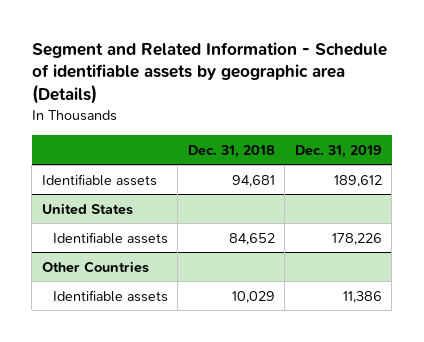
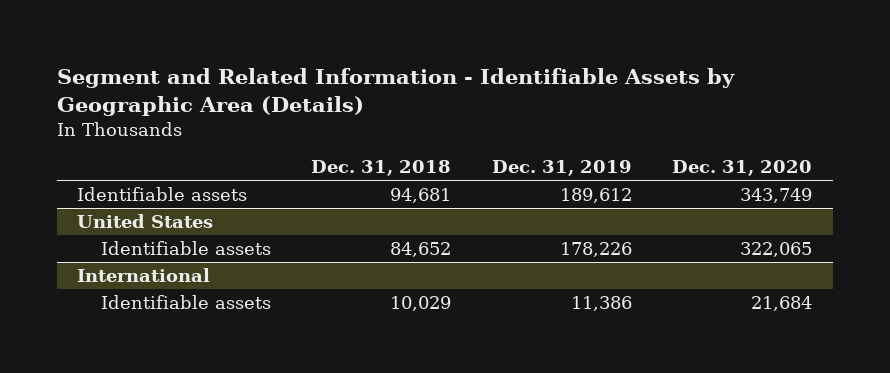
[31,41,387,105] Segment and Related Information - Schedule of identifiable assets by geographic area (Details) -> [56,68,735,116] Segment and Related Information - Identifiable Assets by Geographic Area (Details)
none -> [672,160,813,177] Dec. 31, 2020
[41,260,149,273] Other Countries -> [77,267,211,282] International

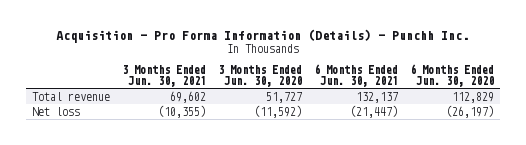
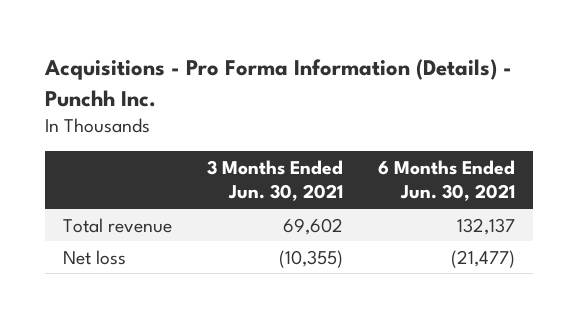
[56,29,470,44] Acquisition - Pro Forma Information (Details) - Punchh Inc. -> [44,59,513,107] Acquisitions - Pro Forma Information (Details) - Punchh Inc.
[218,64,303,87] 3 Months Ended Jun. 30, 2020 -> none
[410,63,495,87] 6 Months Ended Jun. 30, 2020 -> none
[350,104,399,118] (21,447) -> [451,249,516,268] (21,477)

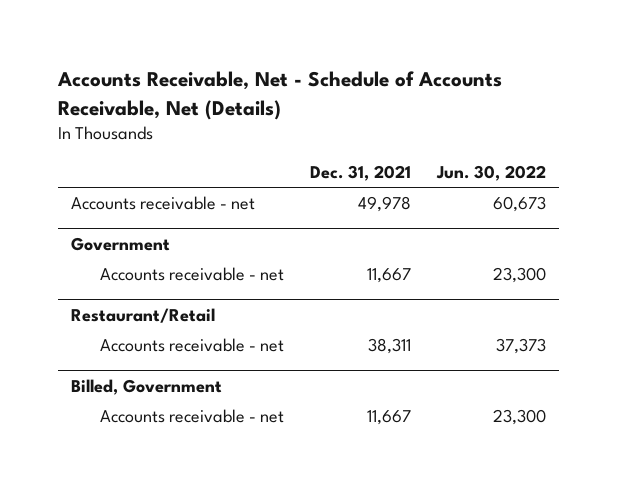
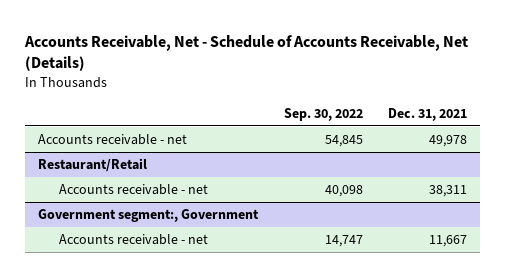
[436,165,547,182] Jun. 30, 2022 -> none
none -> [283,107,363,121] Sep. 30, 2022
[71,236,171,251] Government -> none
[99,266,284,281] Accounts receivable - net -> none
[71,378,223,395] Billed, Government -> none
none -> [38,208,260,222] Government segment:, Government

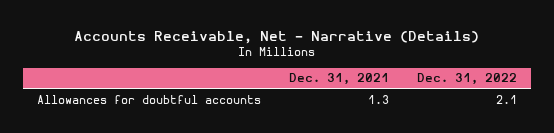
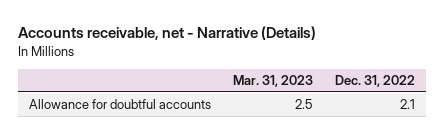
[73,30,479,44] Accounts Receivable, Net - Narrative (Details) -> [18,26,317,41] Accounts receivable, net - Narrative (Details)
[288,73,389,86] Dec. 31, 2021 -> none
none -> [233,75,314,88] Mar. 31, 2023
[36,94,261,104] Allowances for doubtful accounts -> [29,99,212,110] Allowance for doubtful accounts

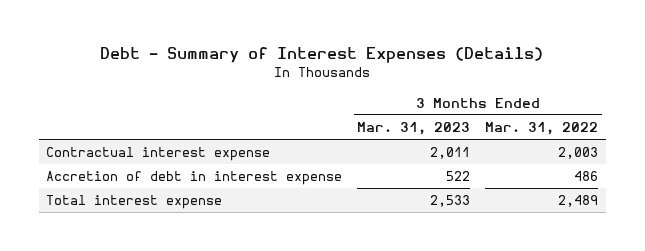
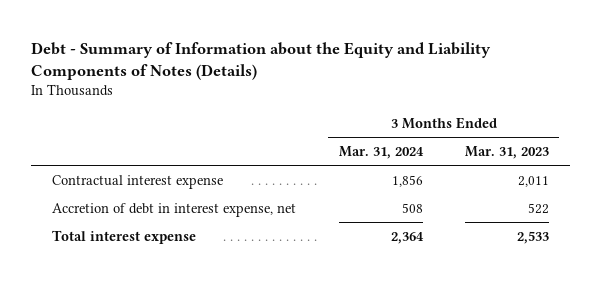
[100,47,544,64] Debt - Summary of Interest Expenses (Details) -> [31,41,492,80] Debt - Summary of Information about the Equity and Liability Components of Notes (Details)
[485,122,599,136] Mar. 31, 2022 -> none
none -> [338,145,424,159] Mar. 31, 2024
[46,171,343,186] Accretion of debt in interest expense -> [52,202,297,217] Accretion of debt in interest expense, net

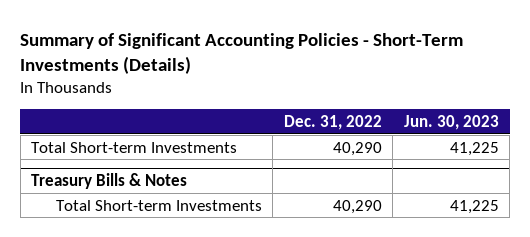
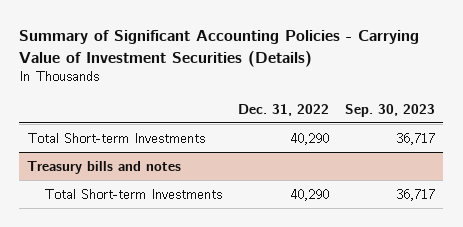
[20,32,464,75] Summary of Significant Accounting Policies - Short-Term Investments (Details) -> [19,30,420,67] Summary of Significant Accounting Policies - Carrying Value of Investment Securities (Details)
[403,114,499,130] Jun. 30, 2023 -> none
none -> [345,104,436,118] Sep. 30, 2023
[31,173,188,190] Treasury Bills & Notes -> [27,160,182,174] Treasury bills and notes

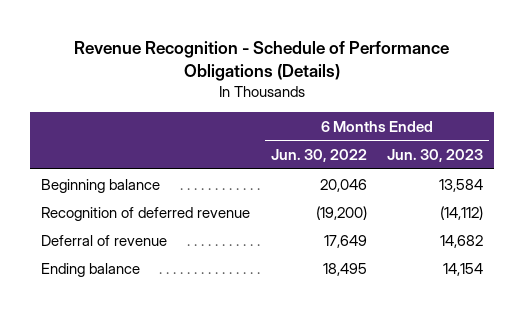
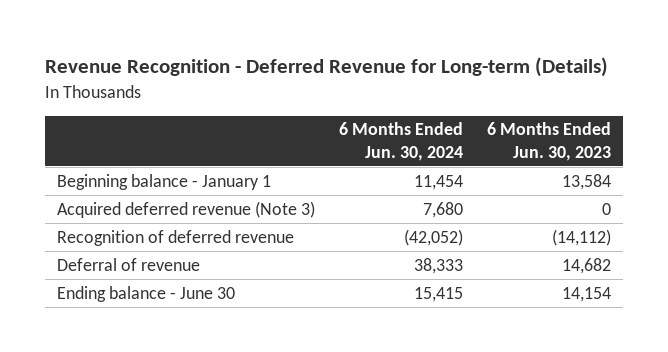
[74,40,450,81] Revenue Recognition - Schedule of Performance Obligations (Details) -> [44,57,608,78] Revenue Recognition - Deferred Revenue for Long-term (Details)
[270,149,367,163] Jun. 30, 2022 -> none
none -> [339,122,464,161] 6 Months Ended Jun. 30, 2024
[40,178,160,193] Beginning balance -> [56,173,271,190] Beginning balance - January 1
none -> [56,200,315,218] Acquired deferred revenue (Note 3)
[40,262,140,277] Ending balance -> [56,285,235,302] Ending balance - June 30

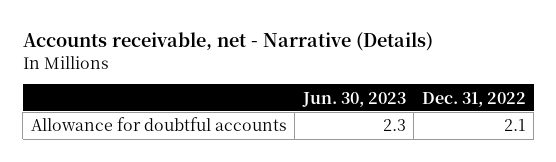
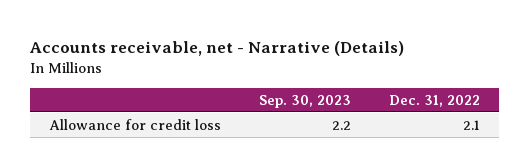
[301,91,406,107] Jun. 30, 2023 -> none
none -> [258,94,351,108] Sep. 30, 2023
[30,117,287,132] Allowance for doubtful accounts -> [48,118,221,130] Allowance for credit loss

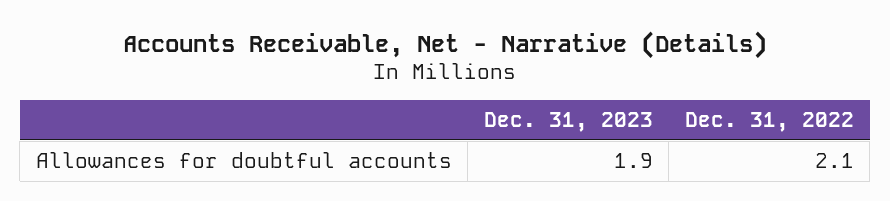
[29,41,405,57] Accounts receivable, net - Narrative (Details) -> [122,30,767,59] Accounts Receivable, Net - Narrative (Details)
[258,94,351,108] Sep. 30, 2023 -> none
none -> [483,111,653,132] Dec. 31, 2023
[48,118,221,130] Allowance for credit loss -> [35,152,452,169] Allowances for doubtful accounts

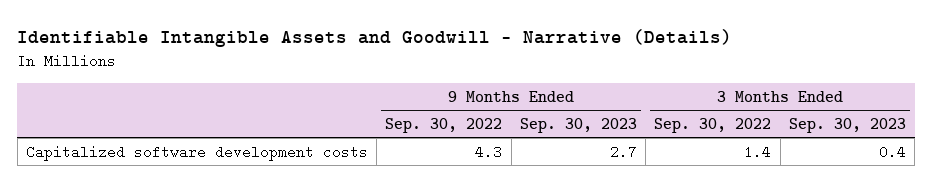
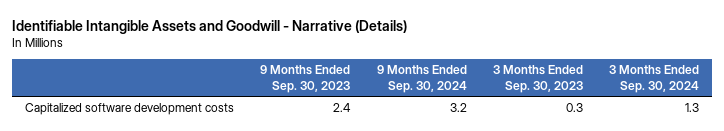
[385,117,503,133] Sep. 30, 2022 -> none
[654,117,772,133] Sep. 30, 2022 -> none
none -> [376,65,467,93] 9 Months Ended Sep. 30, 2024
none -> [609,65,700,93] 3 Months Ended Sep. 30, 2024
[609,144,637,159] 2.7 -> [333,103,352,113] 2.4
[879,144,907,159] 0.4 -> [565,103,583,113] 0.3

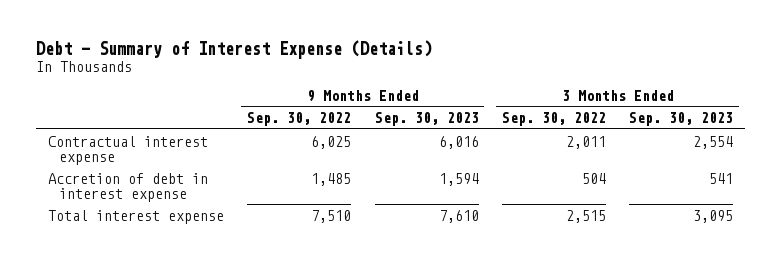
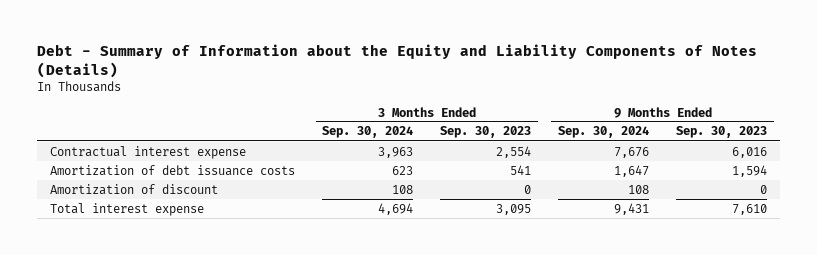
[36,40,433,60] Debt - Summary of Interest Expense (Details) -> [37,43,758,78] Debt - Summary of Information about the Equity and Liability Components of Notes (Details)
[247,112,352,127] Sep. 30, 2022 -> none
[501,112,606,127] Sep. 30, 2022 -> none
none -> [322,126,414,139] Sep. 30, 2024
none -> [558,126,650,139] Sep. 30, 2024
[47,172,208,202] Accretion of debt in interest expense -> [50,164,296,176] Amortization of debt issuance costs
none -> [50,183,219,195] Amortization of discount

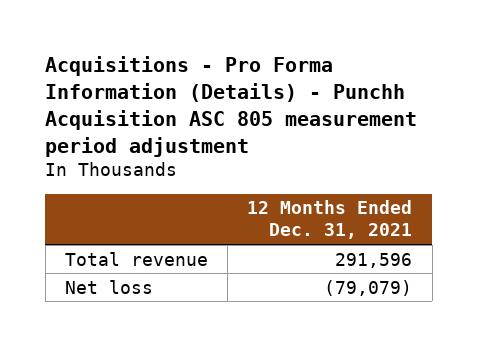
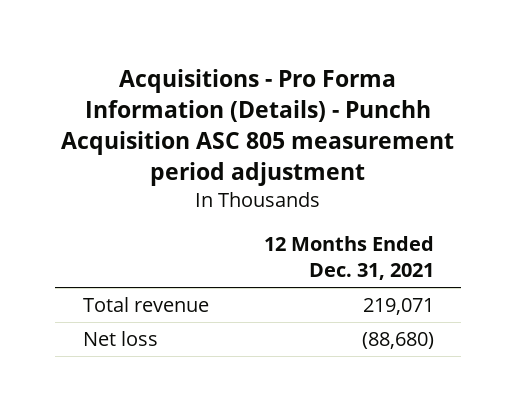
[335,252,413,268] 291,596 -> [362,298,434,316] 219,071
[324,279,413,296] (79,079) -> [361,332,434,350] (88,680)

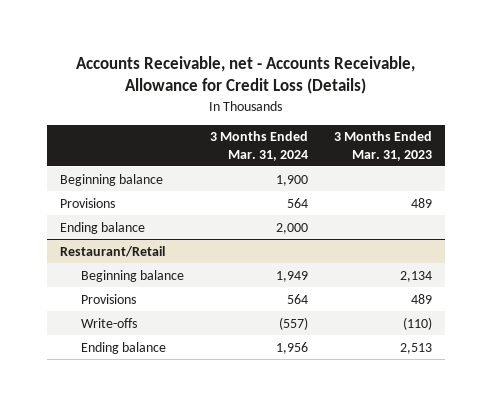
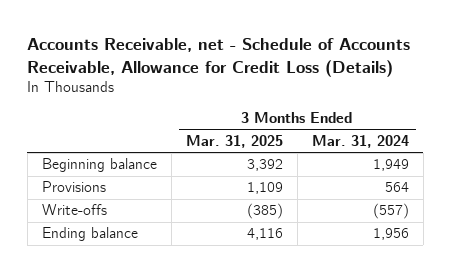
[76,56,416,95] Accounts Receivable, net - Accounts Receivable, Allowance for Credit Loss (Details) -> [27,38,411,77] Accounts Receivable, net - Schedule of Accounts Receivable, Allowance for Credit Loss (Details)
[333,131,432,161] 3 Months Ended Mar. 31, 2023 -> none
none -> [185,134,283,148] Mar. 31, 2025
[60,173,164,186] Beginning balance -> none
[60,197,116,208] Provisions -> none
[60,221,146,234] Ending balance -> none
[60,245,166,257] Restaurant/Retail -> none

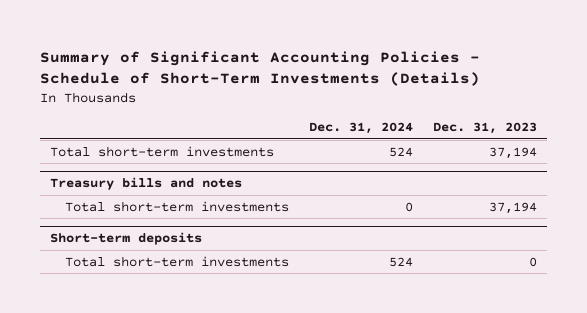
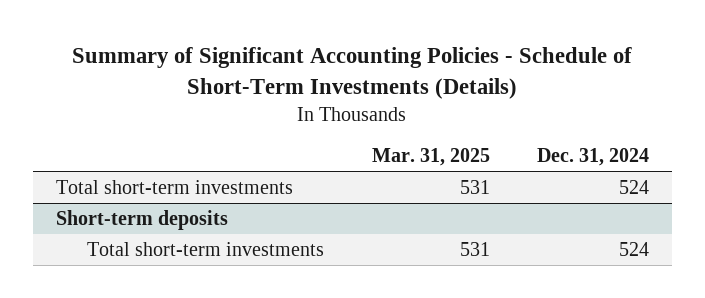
[433,122,538,135] Dec. 31, 2023 -> none
none -> [371,148,490,167] Mar. 31, 2025
[50,177,243,191] Treasury bills and notes -> none
[65,200,290,212] Total short-term investments -> none

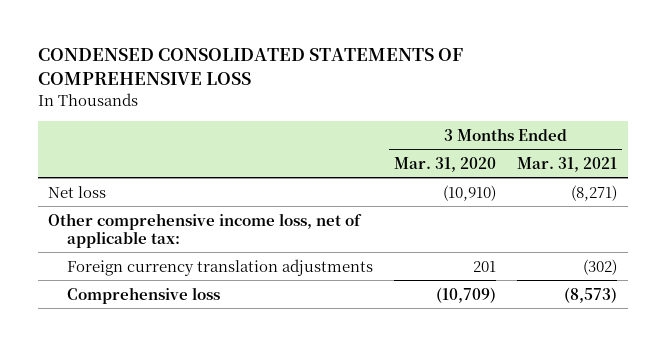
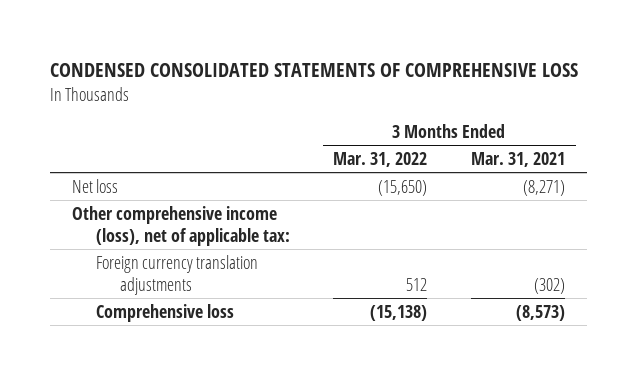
[394,156,497,172] Mar. 31, 2020 -> none
none -> [333,151,428,167] Mar. 31, 2022
[48,212,363,248] Other comprehensive income loss, net of applicable tax: -> [71,205,290,246] Other comprehensive income (loss), net of applicable tax:

